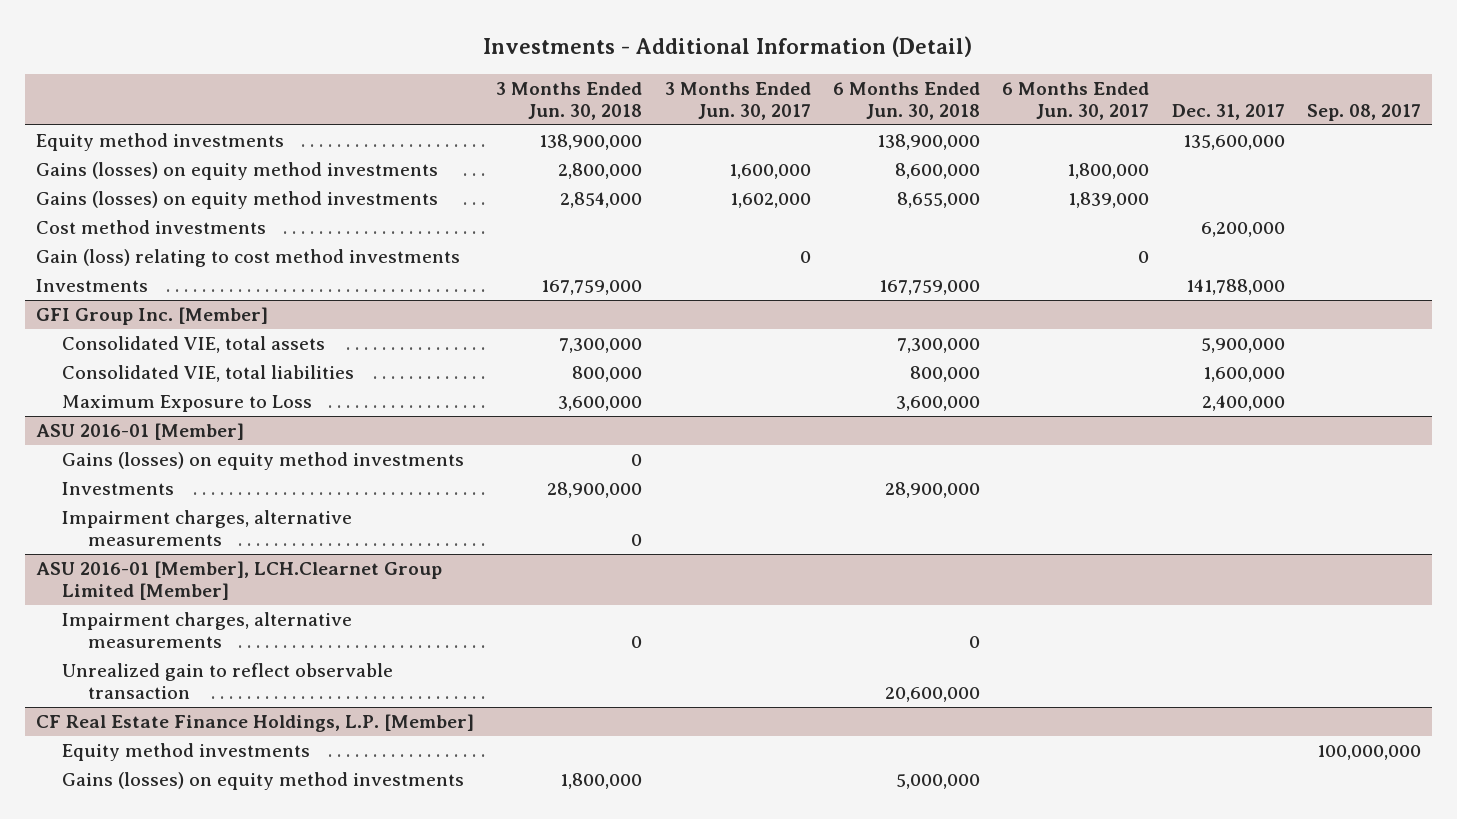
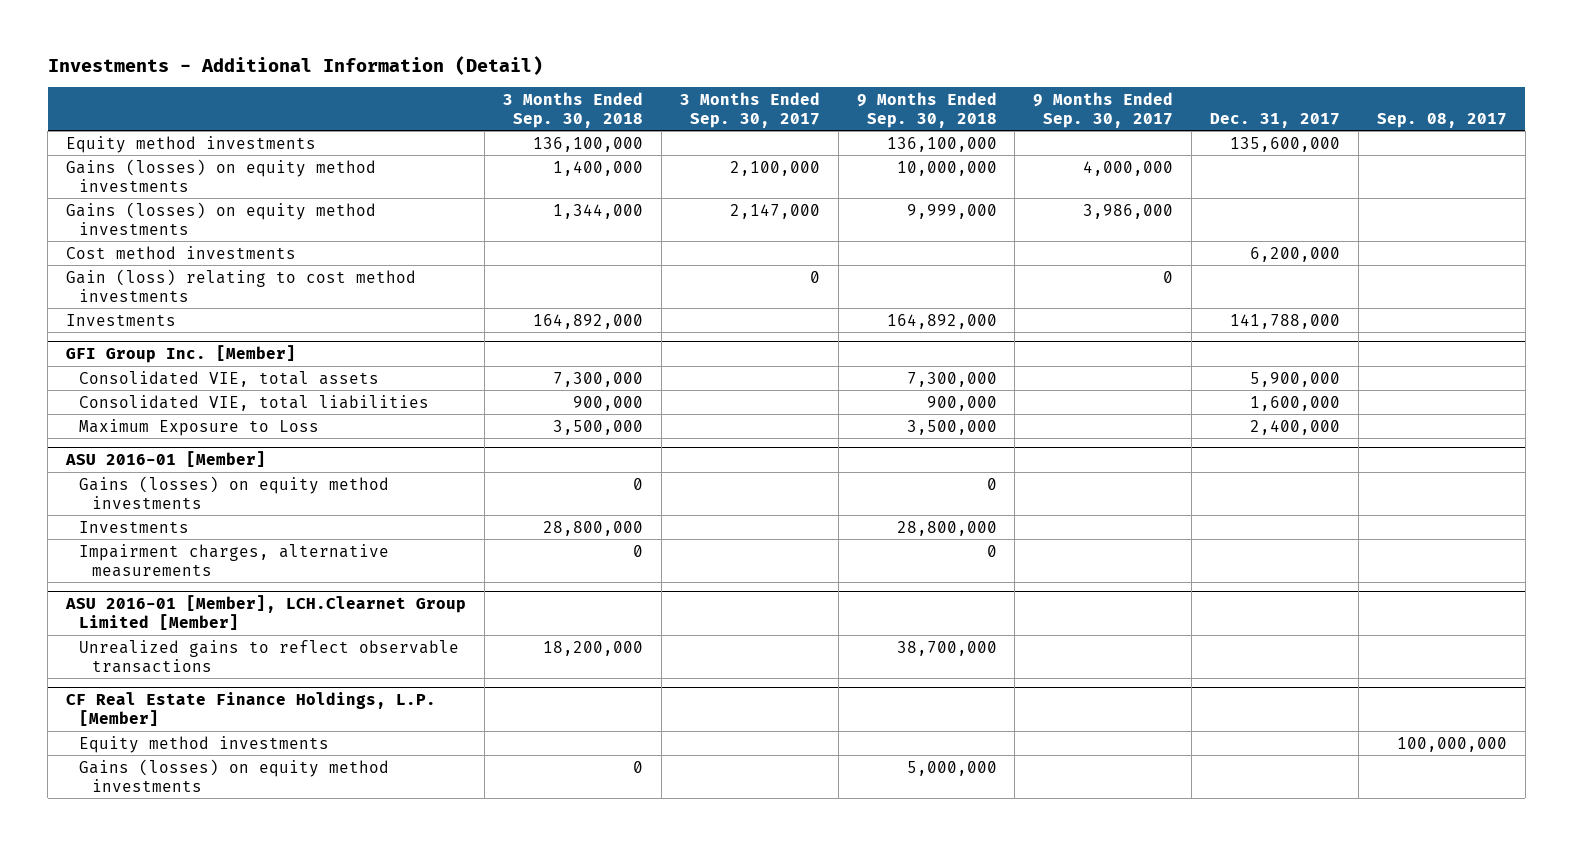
[496,81,643,120] 3 Months Ended Jun. 30, 2018 -> none
[664,81,811,120] 3 Months Ended Jun. 30, 2017 -> none
[832,81,980,120] 6 Months Ended Jun. 30, 2018 -> none
[1002,81,1150,120] 6 Months Ended Jun. 30, 2017 -> none
none -> [502,91,643,128] 3 Months Ended Sep. 30, 2018
none -> [679,91,820,128] 3 Months Ended Sep. 30, 2017
none -> [856,91,997,128] 9 Months Ended Sep. 30, 2018
none -> [1033,91,1174,128] 9 Months Ended Sep. 30, 2017
[61,612,352,649] Impairment charges, alternative measurements -> none
[61,663,393,700] Unrealized gain to reflect observable transaction -> [79,639,460,673] Unrealized gains to reflect observable transactions

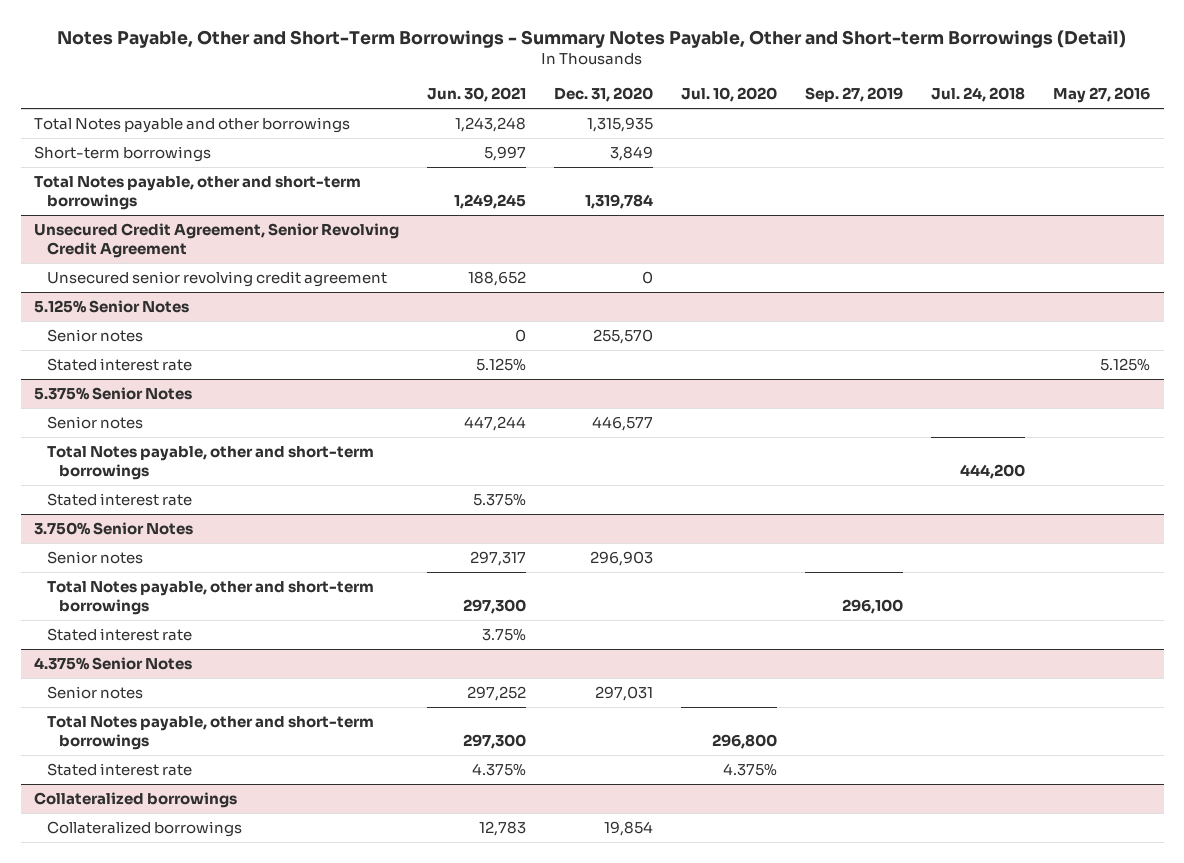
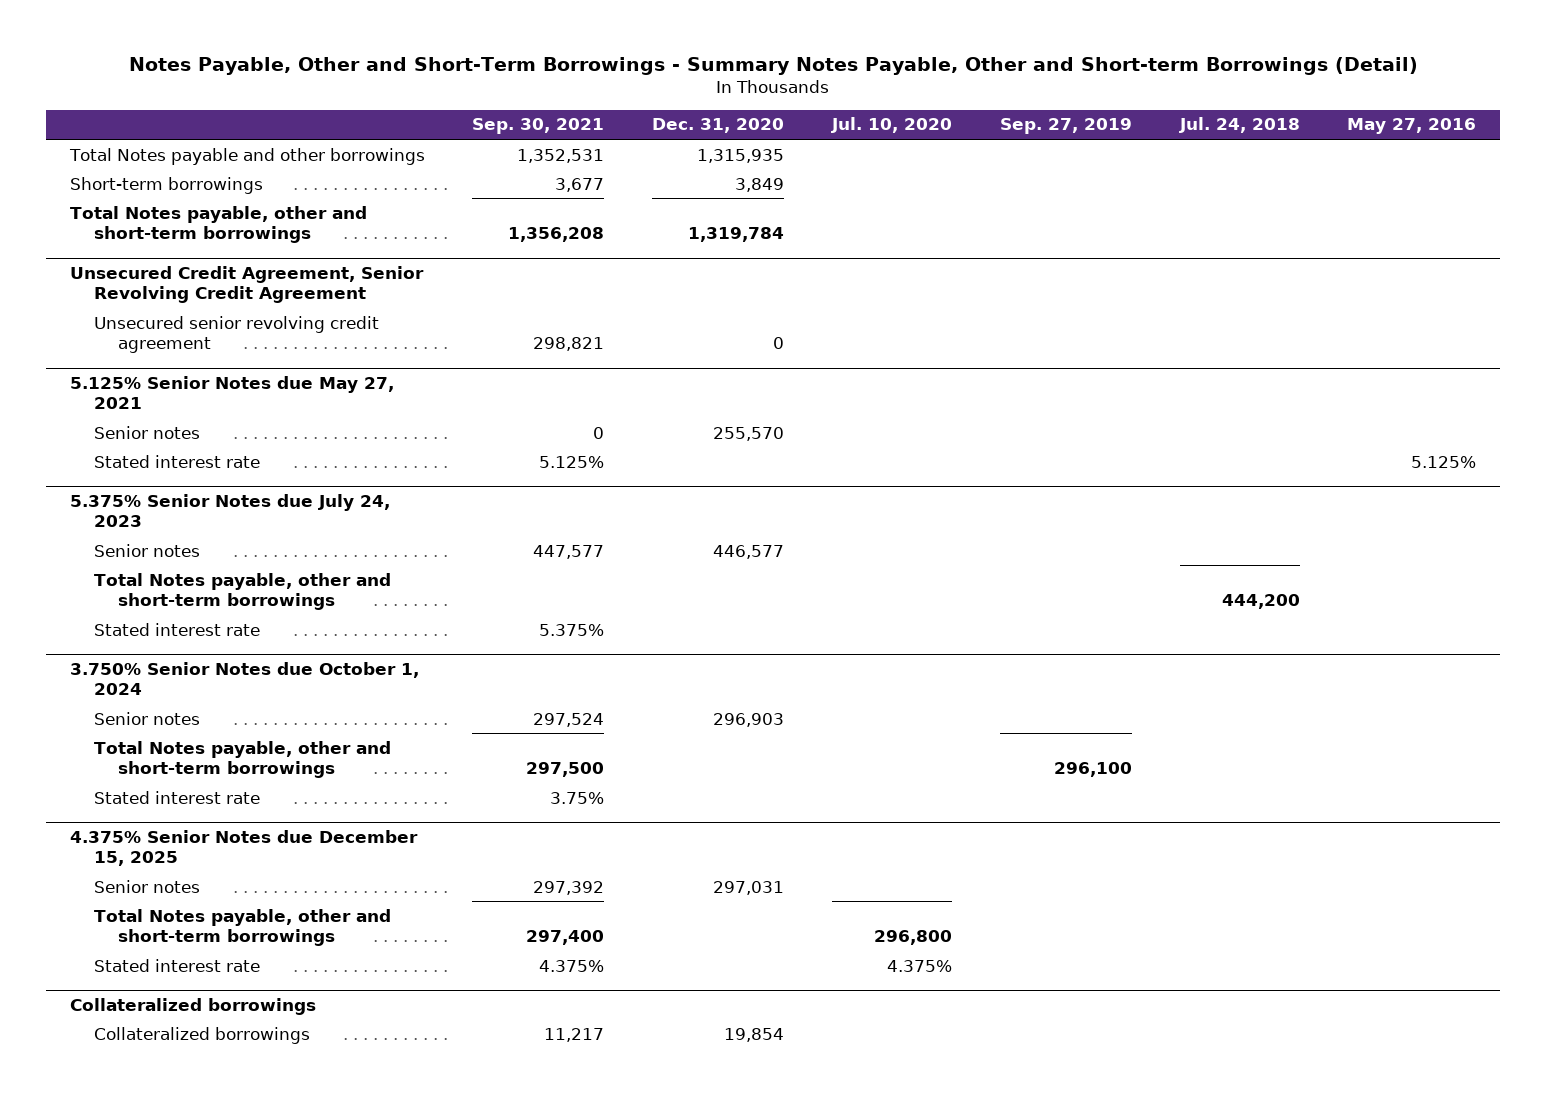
[427,87,527,103] Jun. 30, 2021 -> none
none -> [472,118,605,135] Sep. 30, 2021
[34,300,190,314] 5.125% Senior Notes -> [69,375,394,409] 5.125% Senior Notes due May 27, 2021
[34,387,193,401] 5.375% Senior Notes -> [69,493,390,527] 5.375% Senior Notes due July 24, 2023
[34,522,194,536] 3.750% Senior Notes -> [69,661,419,695] 3.750% Senior Notes due October 1, 2024
[34,657,193,671] 4.375% Senior Notes -> [69,829,418,866] 4.375% Senior Notes due December 15, 2025

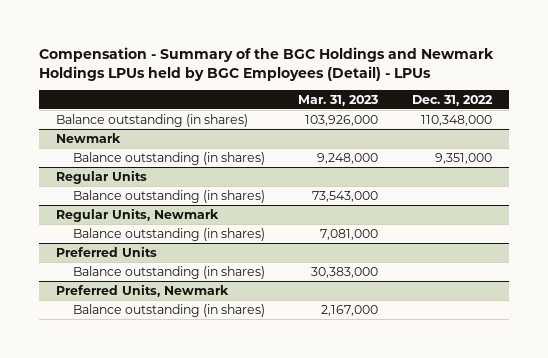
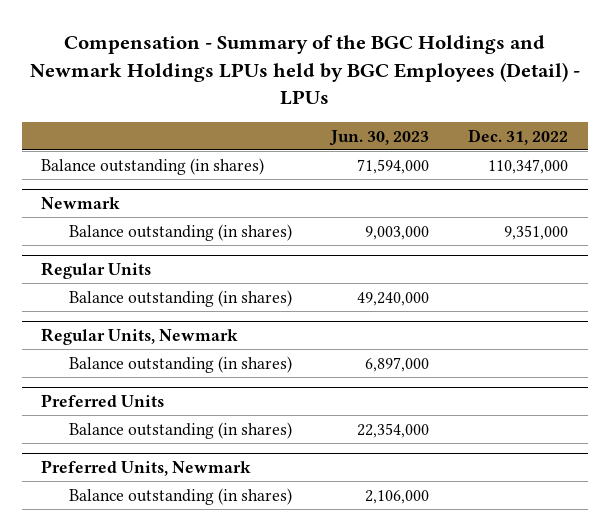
[298,94,379,106] Mar. 31, 2023 -> none
none -> [328,129,429,146] Jun. 30, 2023
[420,114,492,126] 110,348,000 -> [488,158,569,174] 110,347,000

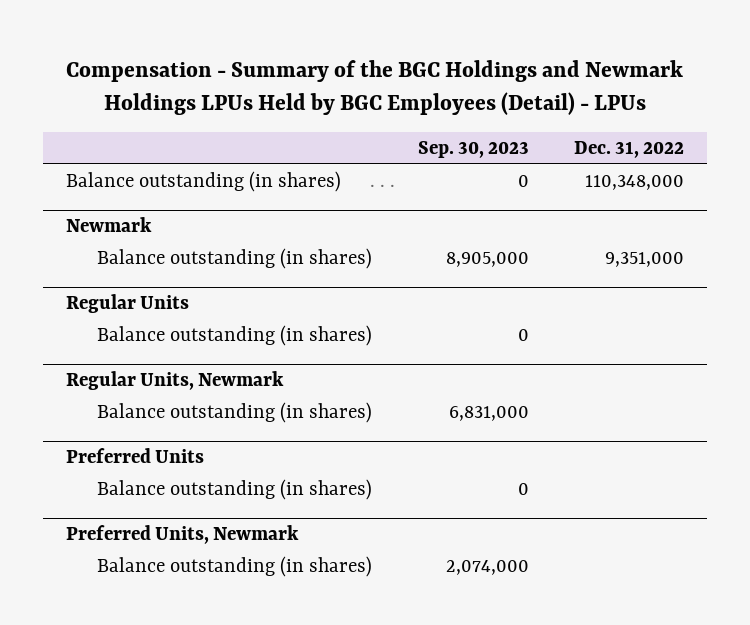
[29,35,580,106] Compensation - Summary of the BGC Holdings and Newmark Holdings LPUs held by BGC Employees (Detail) - LPUs -> [65,59,683,115] Compensation - Summary of the BGC Holdings and Newmark Holdings LPUs Held by BGC Employees (Detail) - LPUs
[328,129,429,146] Jun. 30, 2023 -> none
none -> [417,140,529,158] Sep. 30, 2023
[488,158,569,174] 110,347,000 -> [585,175,685,191] 110,348,000

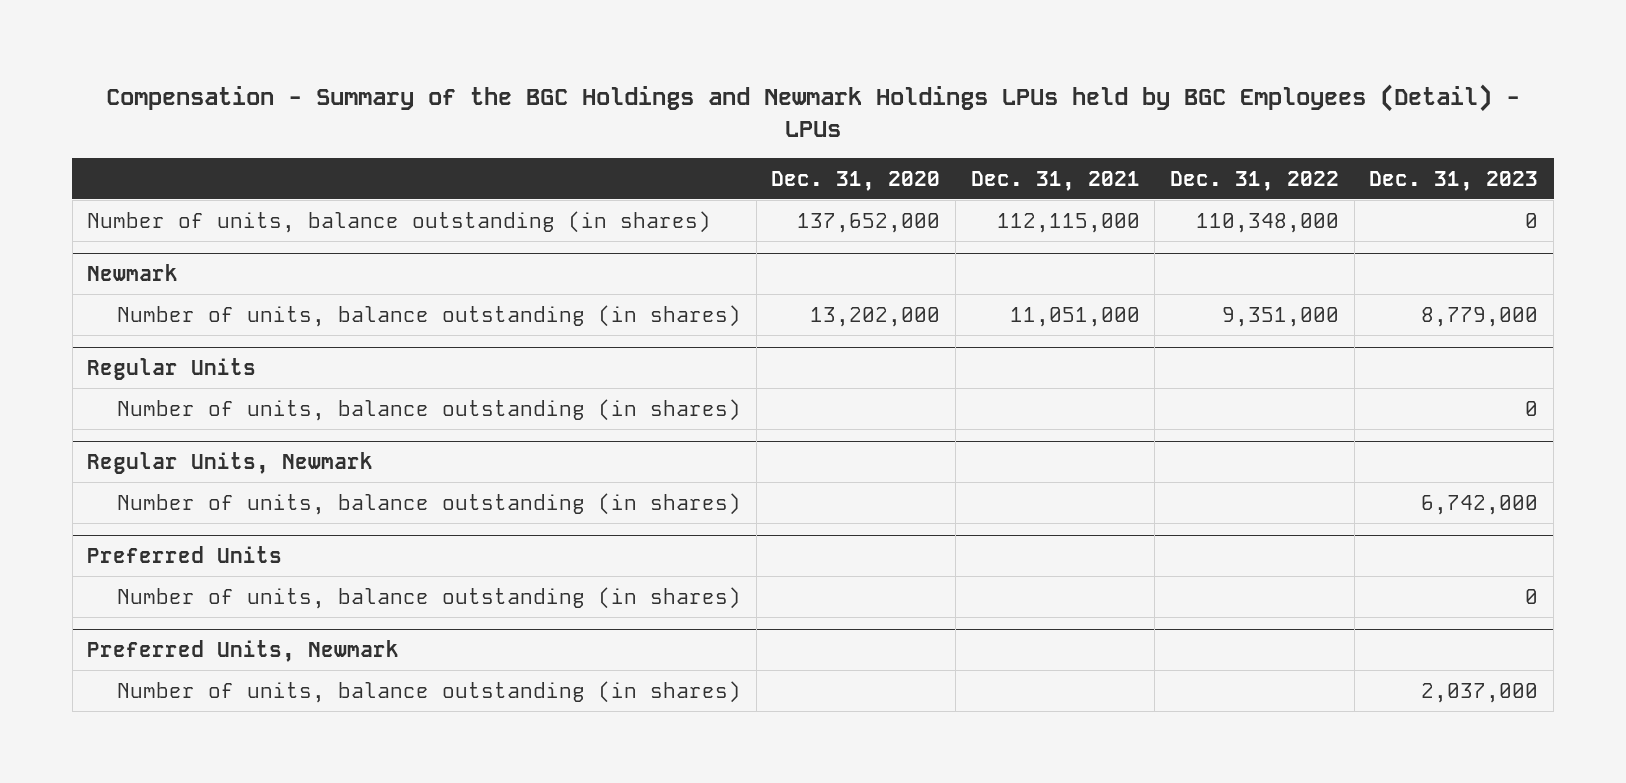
[65,59,683,115] Compensation - Summary of the BGC Holdings and Newmark Holdings LPUs Held by BGC Employees (Detail) - LPUs -> [105,83,1520,138] Compensation - Summary of the BGC Holdings and Newmark Holdings LPUs held by BGC Employees (Detail) - LPUs
[417,140,529,158] Sep. 30, 2023 -> none
none -> [771,170,941,191] Dec. 31, 2020
none -> [970,170,1140,191] Dec. 31, 2021
none -> [1369,170,1539,191] Dec. 31, 2023
[65,171,341,193] Balance outstanding (in shares) -> [87,210,712,233] Number of units, balance outstanding (in shares)
[97,248,373,270] Balance outstanding (in shares) -> [116,304,741,327] Number of units, balance outstanding (in shares)
[97,325,373,347] Balance outstanding (in shares) -> [116,398,741,421] Number of units, balance outstanding (in shares)
[97,402,373,424] Balance outstanding (in shares) -> [116,492,741,515] Number of units, balance outstanding (in shares)
[97,479,373,501] Balance outstanding (in shares) -> [116,586,741,609] Number of units, balance outstanding (in shares)
[97,556,373,578] Balance outstanding (in shares) -> [116,680,741,703] Number of units, balance outstanding (in shares)

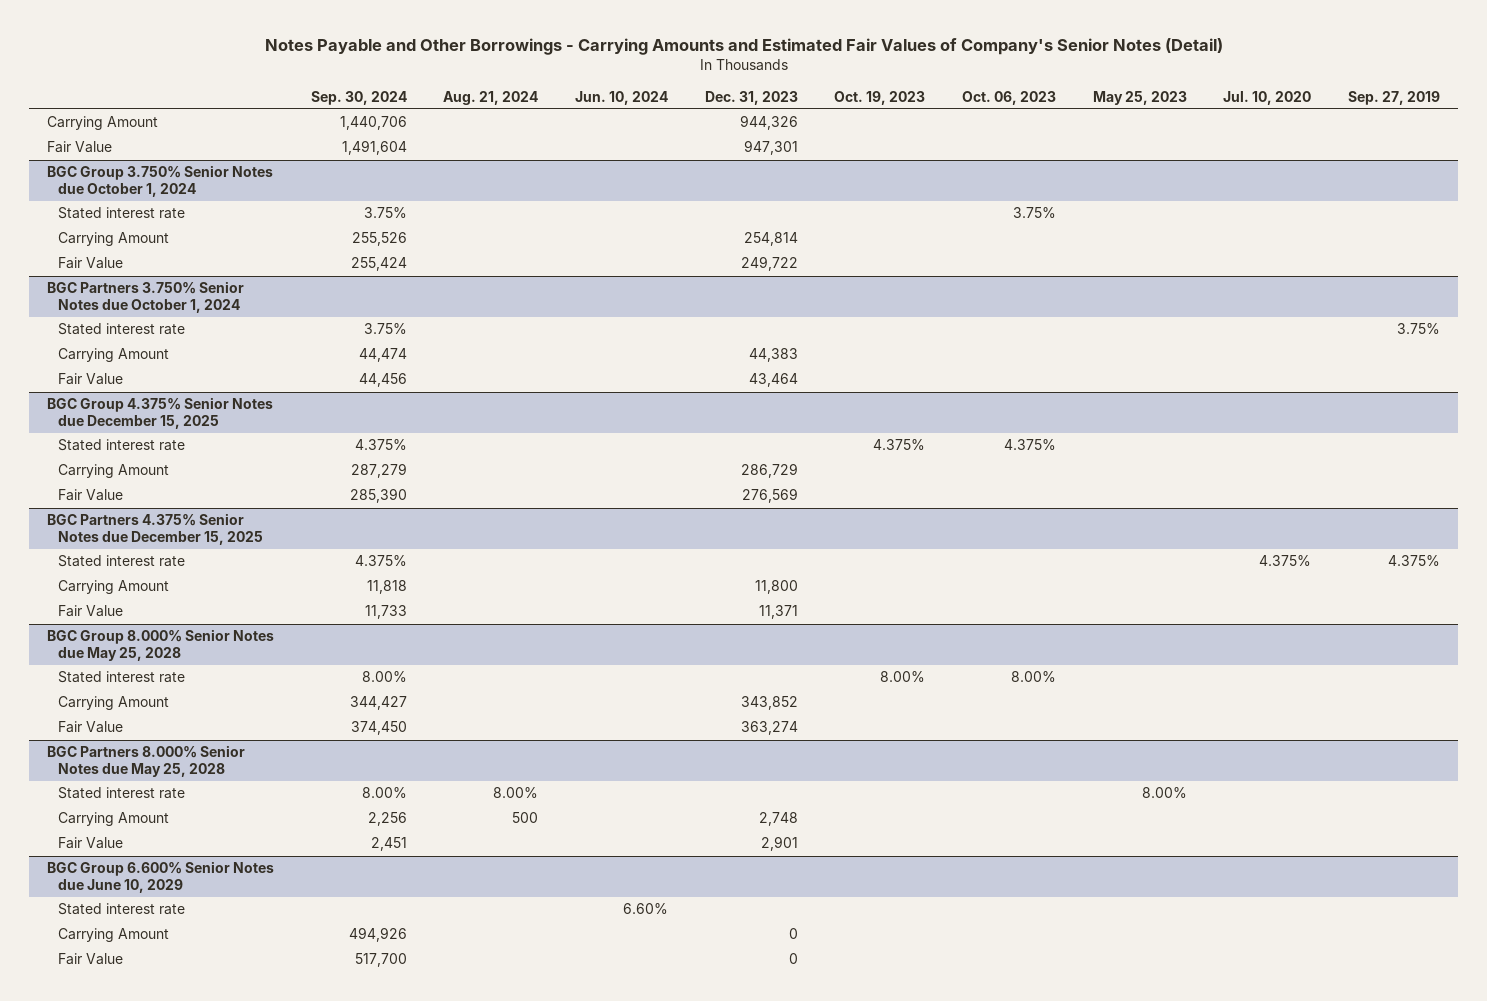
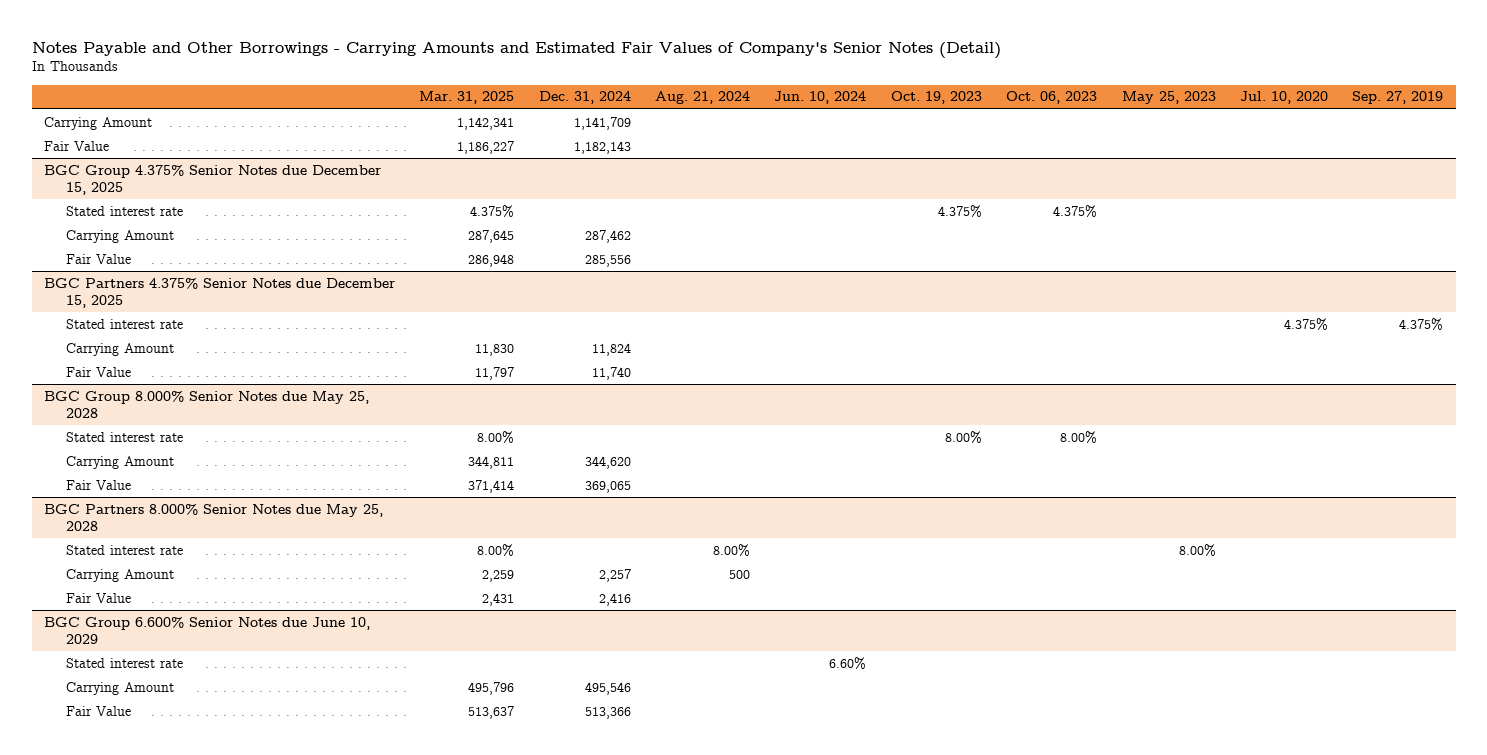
[310,90,407,105] Sep. 30, 2024 -> none
[704,90,798,105] Dec. 31, 2023 -> none
none -> [419,91,515,105] Mar. 31, 2025
none -> [538,91,631,105] Dec. 31, 2024
[47,165,274,197] BGC Group 3.750% Senior Notes due October 1, 2024 -> none
[57,207,185,220] Stated interest rate -> none
[57,232,169,247] Carrying Amount -> none
[57,257,123,270] Fair Value -> none
[47,281,245,313] BGC Partners 3.750% Senior Notes due October 1, 2024 -> none
[57,323,185,336] Stated interest rate -> none
[57,348,169,363] Carrying Amount -> none
[57,373,123,386] Fair Value -> none

